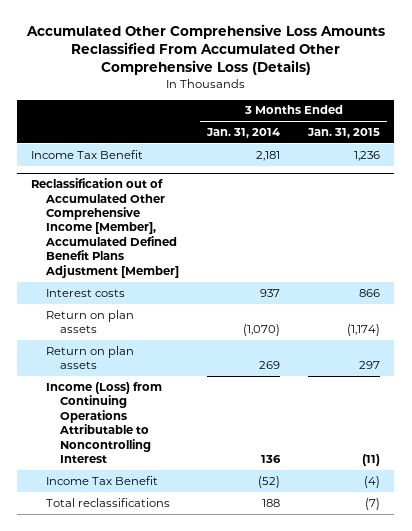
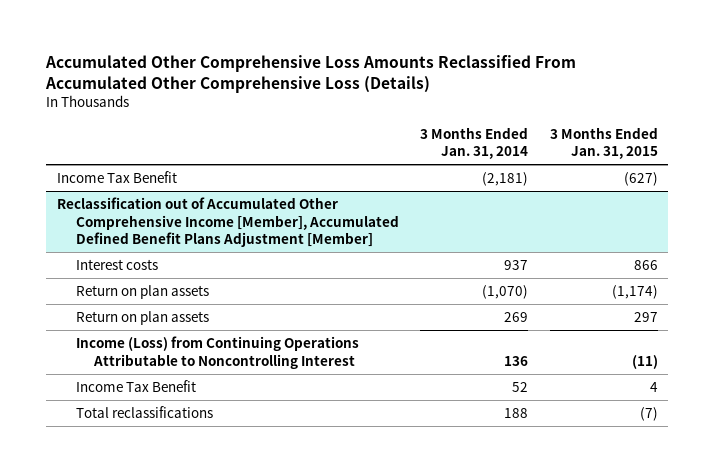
[255,150,280,161] 2,181 -> [482,171,529,186] (2,181)
[354,150,381,161] 1,236 -> [623,171,658,186] (627)
[257,475,280,488] (52) -> [512,381,529,392] 52
[364,475,381,488] (4) -> [649,381,658,392] 4

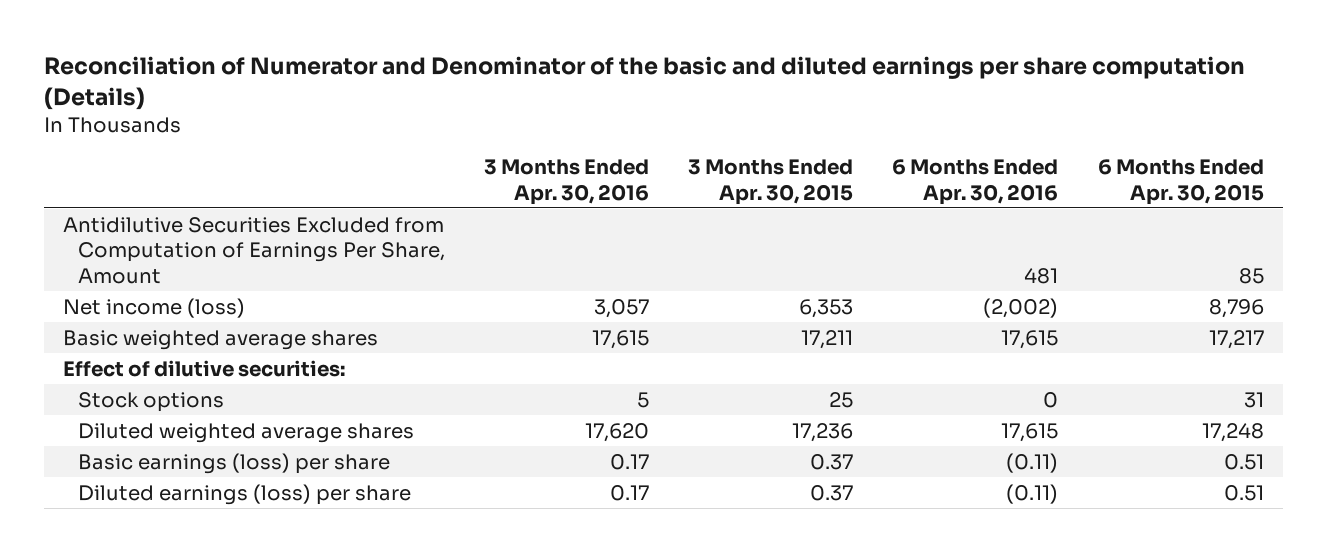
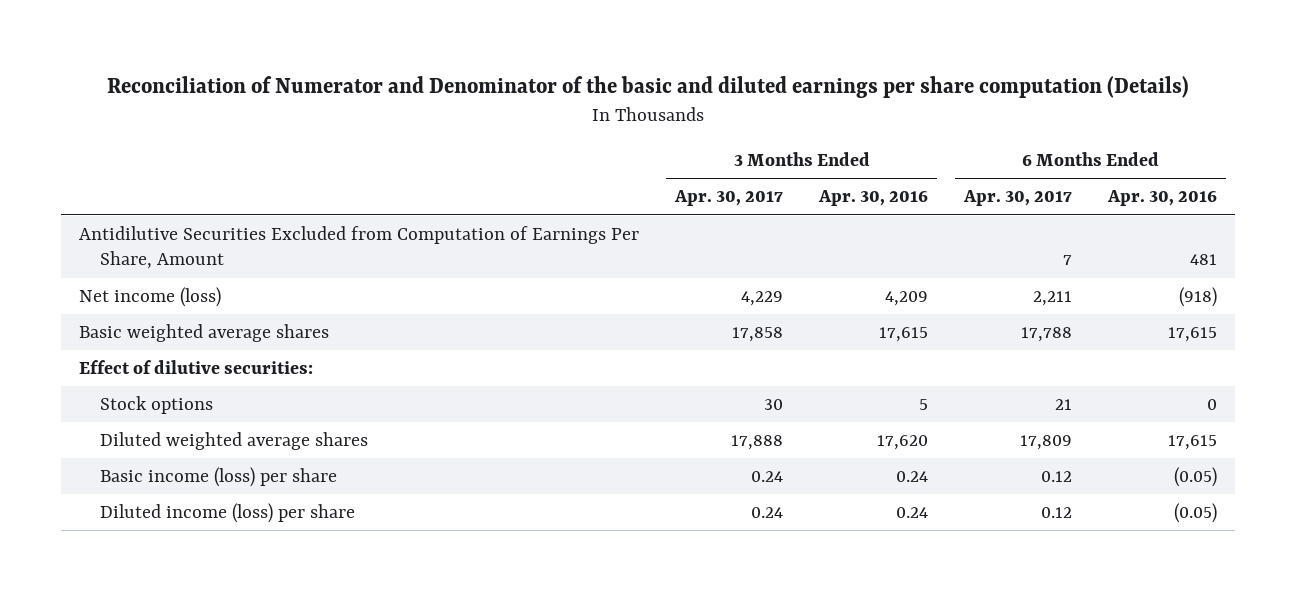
[688,159,854,205] 3 Months Ended Apr. 30, 2015 -> none
[1097,159,1264,205] 6 Months Ended Apr. 30, 2015 -> none
none -> [674,190,784,207] Apr. 30, 2017
none -> [963,190,1073,207] Apr. 30, 2017
[593,298,649,318] 3,057 -> [885,291,929,307] 4,209
[983,297,1059,318] (2,002) -> [1179,287,1218,308] (918)
[77,452,390,474] Basic earnings (loss) per share -> [99,467,337,488] Basic income (loss) per share
[609,453,649,470] 0.17 -> [896,471,929,483] 0.24
[1006,452,1059,473] (0.11) -> [1174,467,1218,488] (0.05)
[77,483,411,505] Diluted earnings (loss) per share -> [99,503,355,524] Diluted income (loss) per share
[609,484,649,501] 0.17 -> [896,507,929,519] 0.24
[1006,483,1059,504] (0.11) -> [1174,503,1218,524] (0.05)

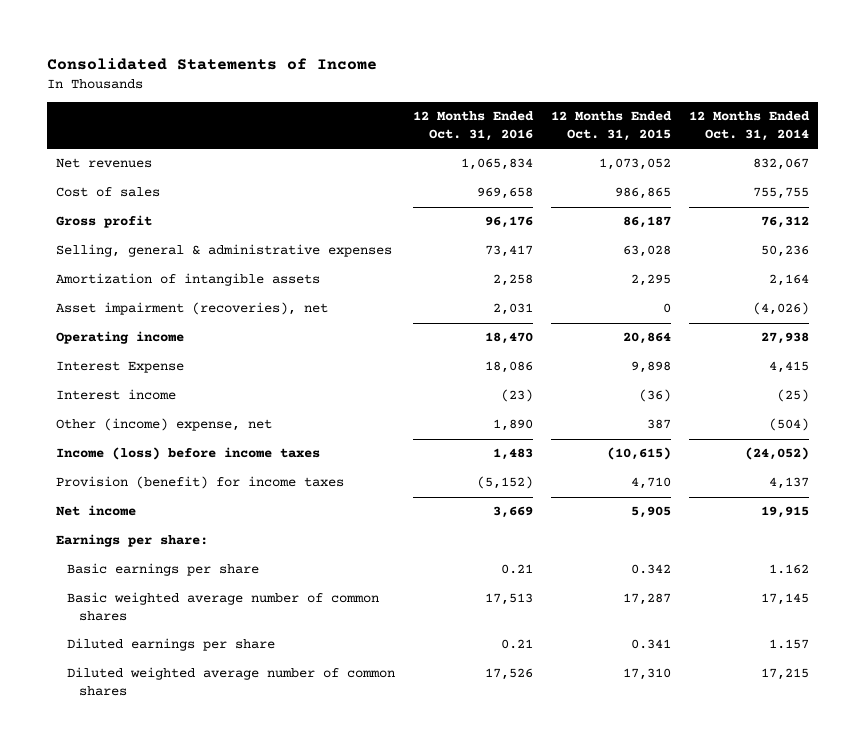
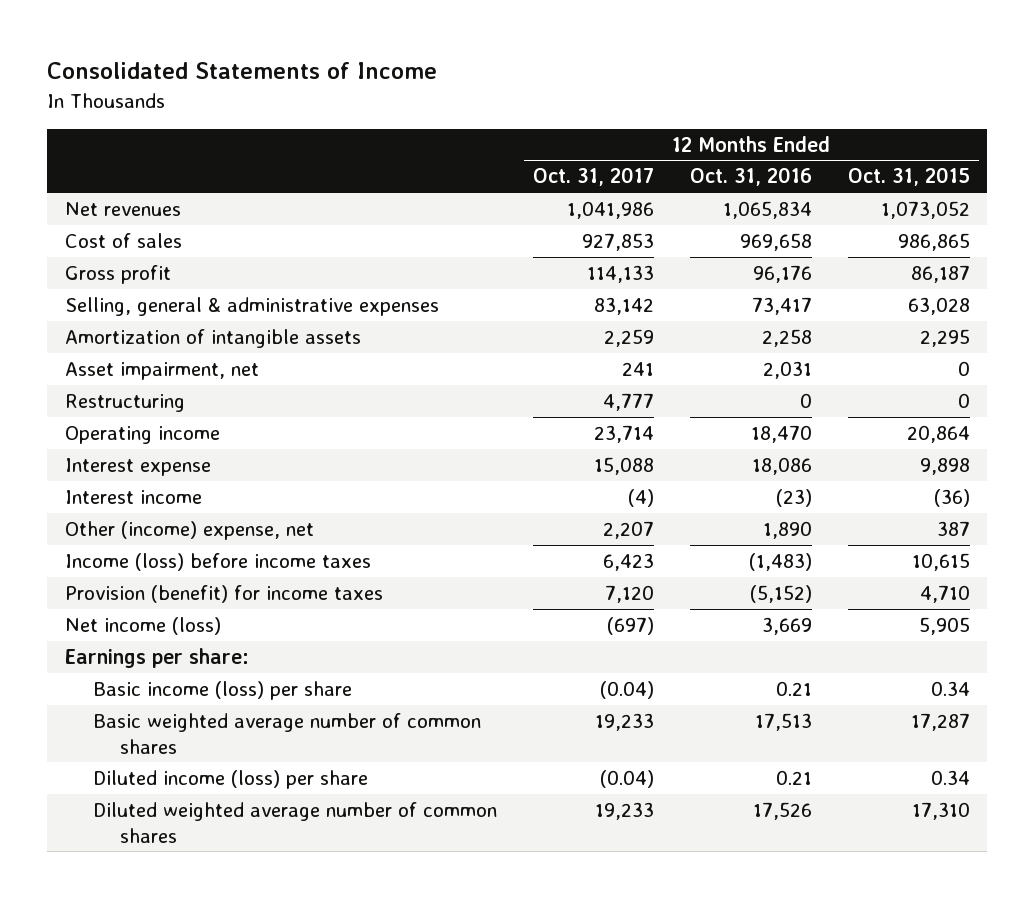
[689,111,811,141] 12 Months Ended Oct. 31, 2014 -> none
none -> [532,167,654,187] Oct. 31, 2017
[55,302,328,316] Asset impairment (recoveries), net -> [64,361,259,380] Asset impairment, net
none -> [64,393,185,412] Restructuring
[55,361,184,374] Interest Expense -> [64,457,211,476] Interest expense
[493,448,534,461] 1,483 -> [748,552,812,571] (1,483)
[607,447,672,461] (10,615) -> [911,552,970,571] 10,615
[55,505,136,517] Net income -> [64,616,221,635] Net income (loss)
[67,563,260,577] Basic earnings per share -> [92,680,352,700] Basic income (loss) per share
[631,564,672,575] 0.342 -> [930,680,970,696] 0.34
[67,638,276,652] Diluted earnings per share -> [92,769,368,789] Diluted income (loss) per share
[631,639,672,650] 0.341 -> [930,769,970,785] 0.34

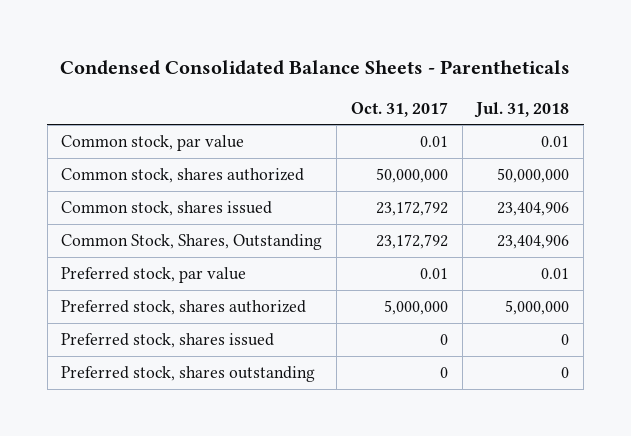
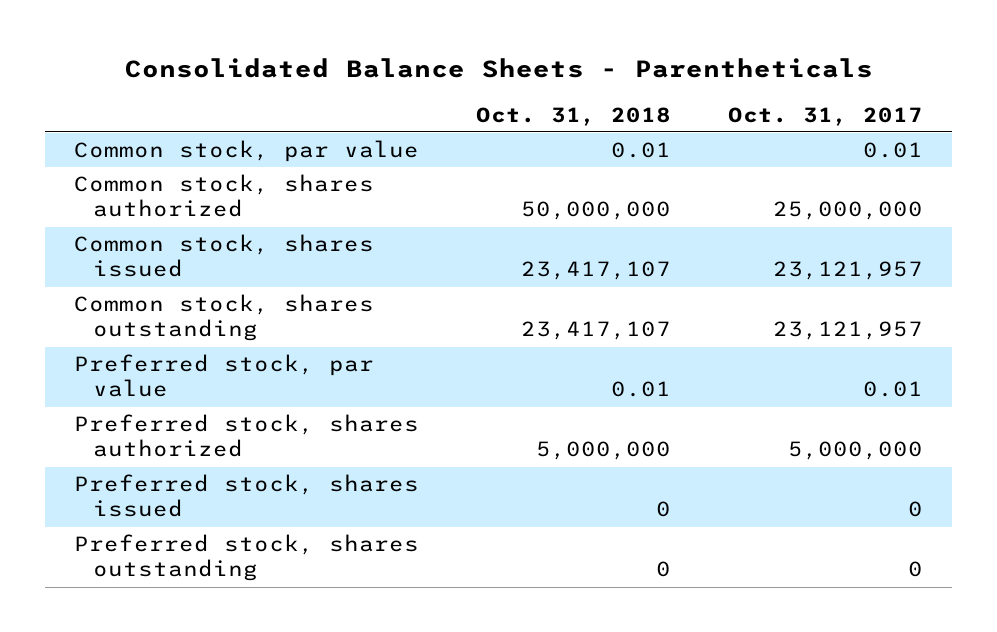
[60,60,571,76] Condensed Consolidated Balance Sheets - Parentheticals -> [124,57,873,78] Consolidated Balance Sheets - Parentheticals
[474,101,570,118] Jul. 31, 2018 -> none
none -> [476,106,672,126] Oct. 31, 2018
[375,168,448,184] 50,000,000 -> [773,201,924,221] 25,000,000
[375,201,448,217] 23,172,792 -> [773,261,924,281] 23,121,957
[61,234,323,251] Common Stock, Shares, Outstanding -> [73,294,374,342] Common stock, shares outstanding
[375,234,448,250] 23,172,792 -> [773,321,924,341] 23,121,957

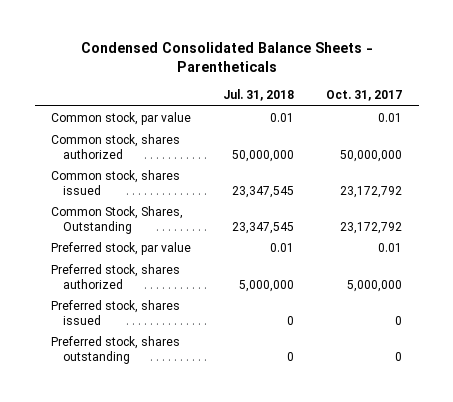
[124,57,873,78] Consolidated Balance Sheets - Parentheticals -> [80,42,373,72] Condensed Consolidated Balance Sheets - Parentheticals
[476,106,672,126] Oct. 31, 2018 -> none
none -> [223,89,295,102] Jul. 31, 2018
[773,201,924,221] 25,000,000 -> [340,149,403,162] 50,000,000
[773,261,924,281] 23,121,957 -> [340,185,403,198] 23,172,792
[73,294,374,342] Common stock, shares outstanding -> [50,206,183,234] Common Stock, Shares, Outstanding
[773,321,924,341] 23,121,957 -> [340,221,403,234] 23,172,792

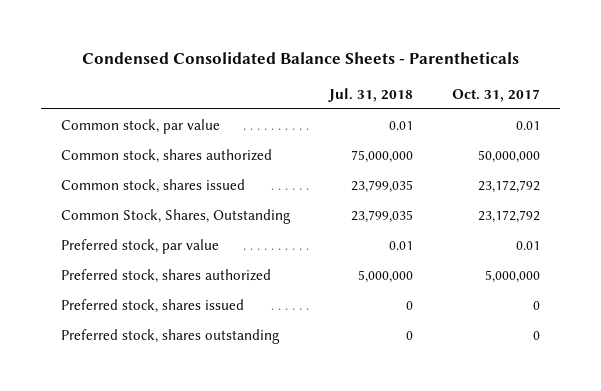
[232,149,295,162] 50,000,000 -> [351,149,414,163] 75,000,000
[232,185,295,198] 23,347,545 -> [351,179,414,193] 23,799,035
[232,221,295,234] 23,347,545 -> [351,209,414,223] 23,799,035

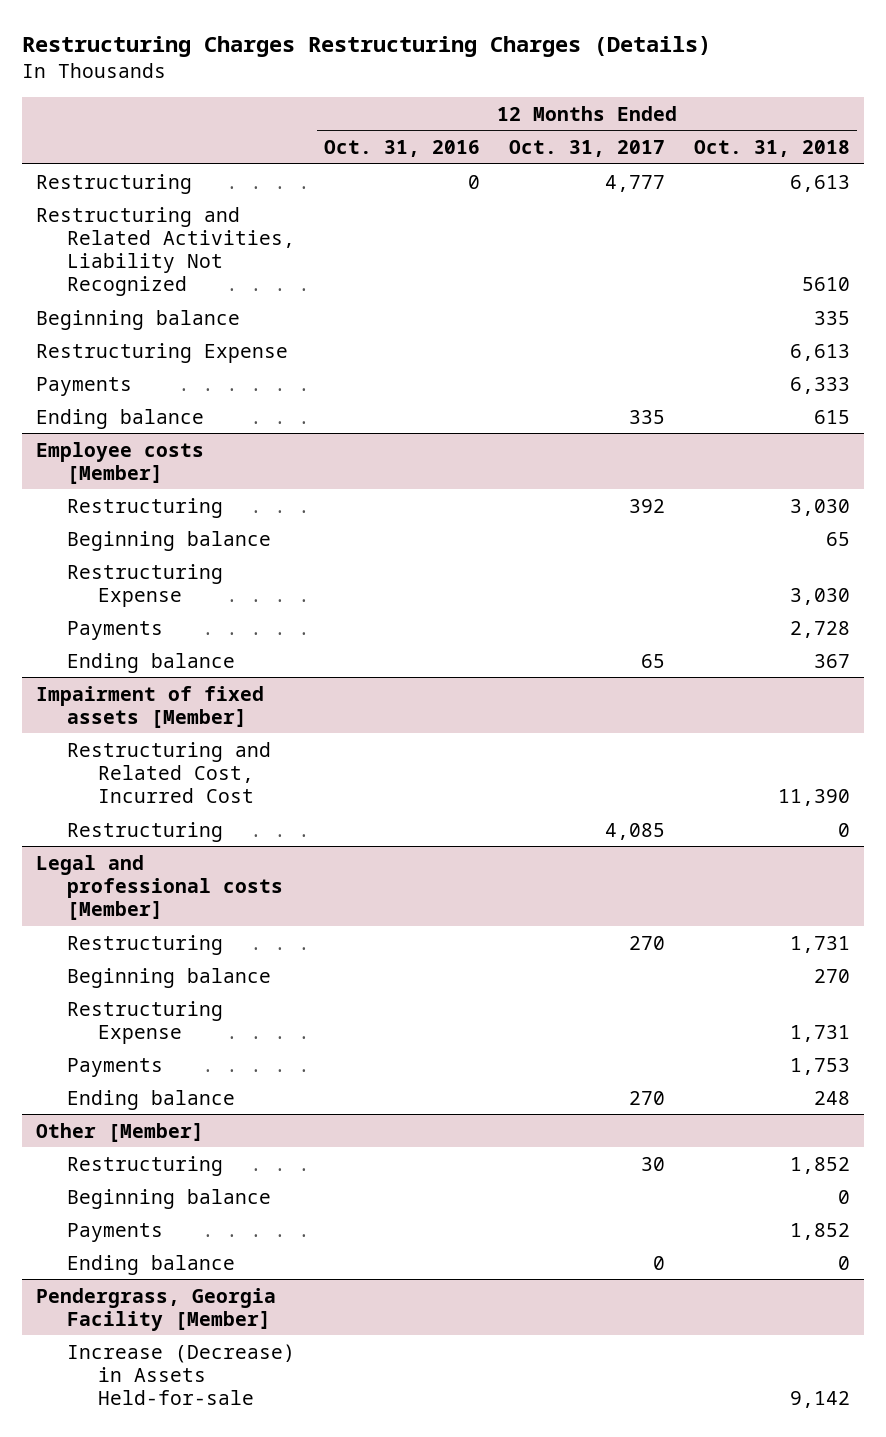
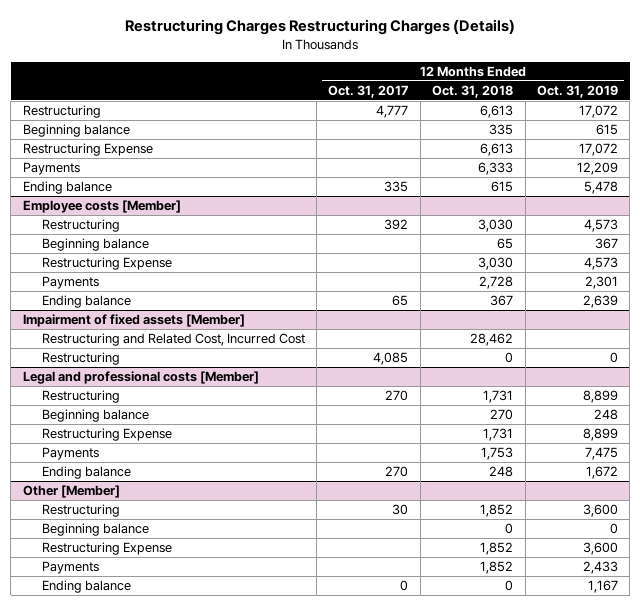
[324,140,481,158] Oct. 31, 2016 -> none
none -> [536,84,618,98] Oct. 31, 2019
[36,206,296,297] Restructuring and Related Activities, Liability Not Recognized -> none
[777,788,850,806] 11,390 -> [470,333,514,347] 28,462
none -> [41,542,172,556] Restructuring Expense
[36,1287,277,1331] Pendergrass, Georgia Facility [Member] -> none
[67,1343,296,1405] Increase (Decrease) in Assets Held-for-sale -> none

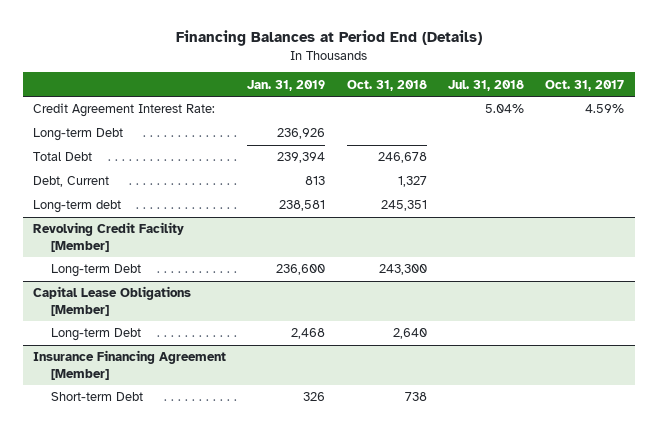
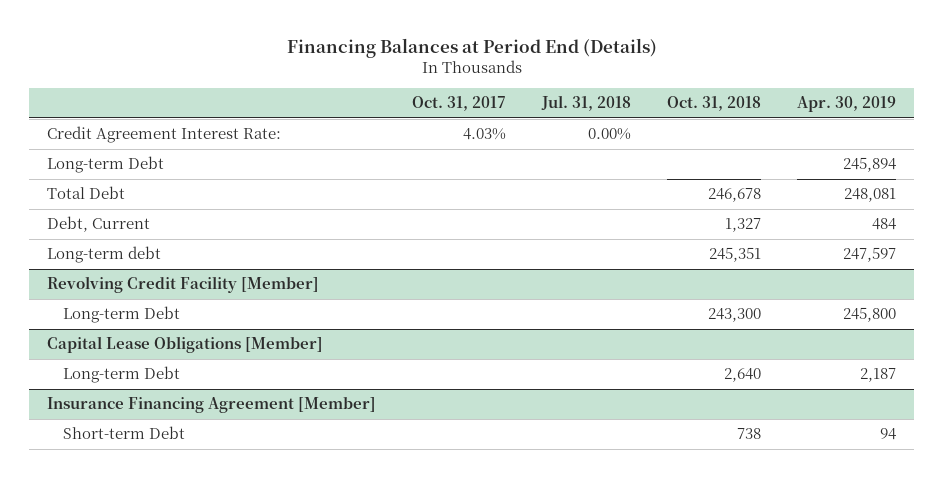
[247,79,326,91] Jan. 31, 2019 -> none
none -> [797,96,897,113] Apr. 30, 2019
[485,104,525,114] 5.04% -> [588,128,632,141] 0.00%
[585,104,625,114] 4.59% -> [463,128,507,141] 4.03%

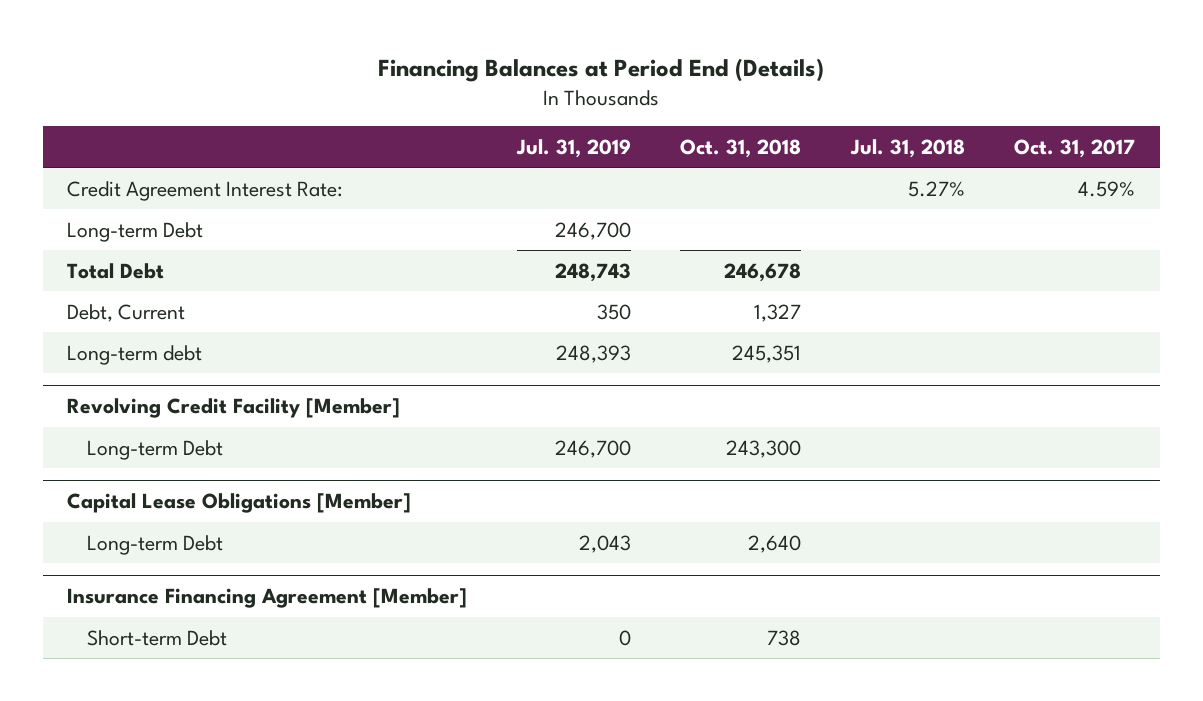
[797,96,897,113] Apr. 30, 2019 -> none
none -> [515,138,631,158] Jul. 31, 2019
[463,128,507,141] 4.03% -> [1078,180,1136,197] 4.59%
[588,128,632,141] 0.00% -> [907,180,965,197] 5.27%

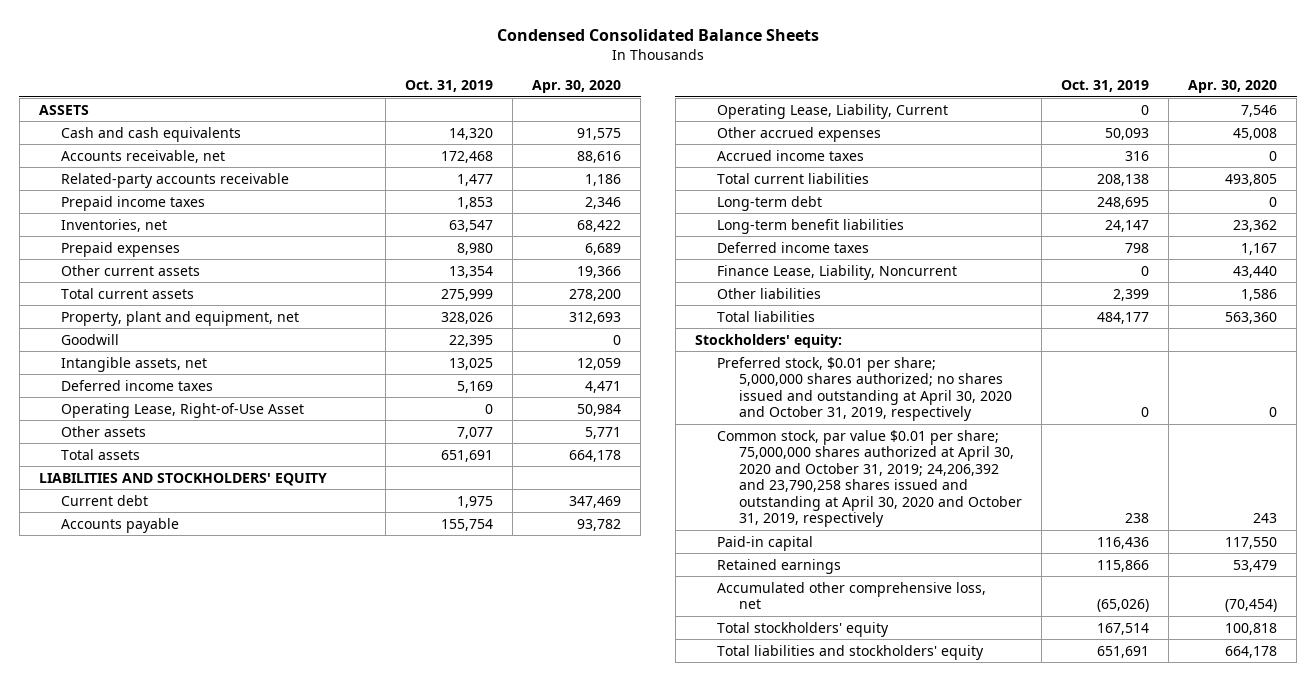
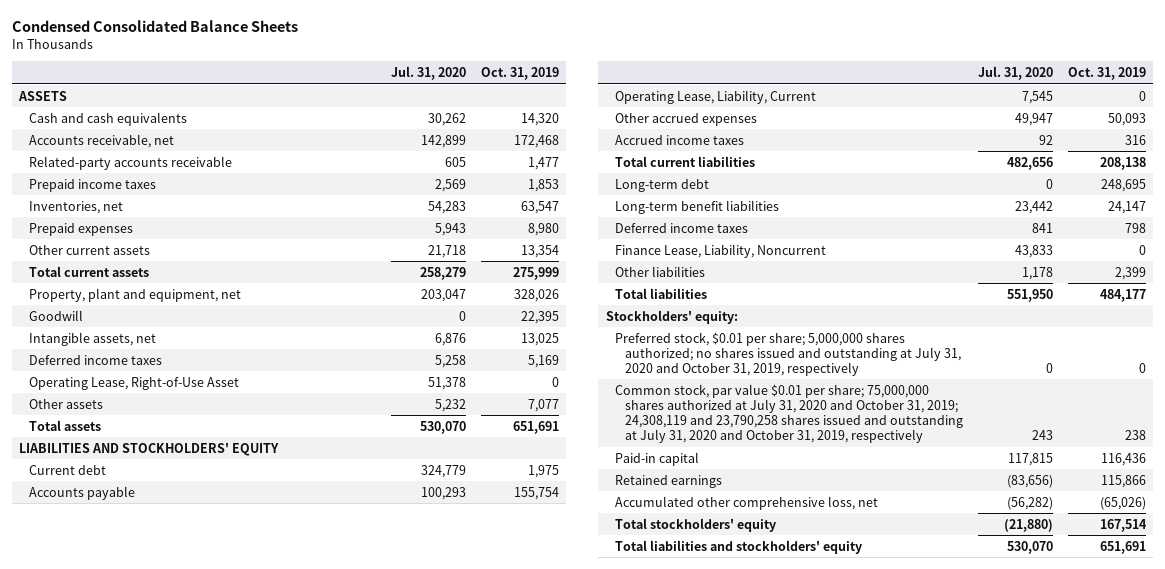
[532,80,622,94] Apr. 30, 2020 -> none
none -> [391,66,467,81] Jul. 31, 2020
[716,356,1012,422] Preferred stock, $0.01 per share; 5,000,000 shares authorized; no shares issued and outstanding at April 30, 2020 and October 31, 2019, respectively -> [615,331,961,376] Preferred stock, $0.01 per share; 5,000,000 shares authorized; no shares issued and outstanding at July 31, 2020 and October 31, 2019, respectively
[716,429,1022,528] Common stock, par value $0.01 per share; 75,000,000 shares authorized at April 30, 2020 and October 31, 2019; 24,206,392 and 23,790,258 shares issued and outstanding at April 30, 2020 and October 31, 2019, respectively -> [615,383,963,444] Common stock, par value $0.01 per share; 75,000,000 shares authorized at July 31, 2020 and October 31, 2019; 24,308,119 and 23,790,258 shares issued and outstanding at July 31, 2020 and October 31, 2019, respectively

